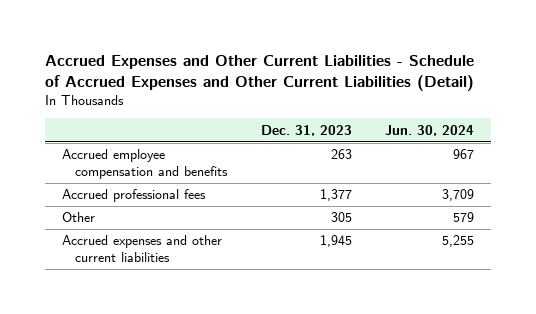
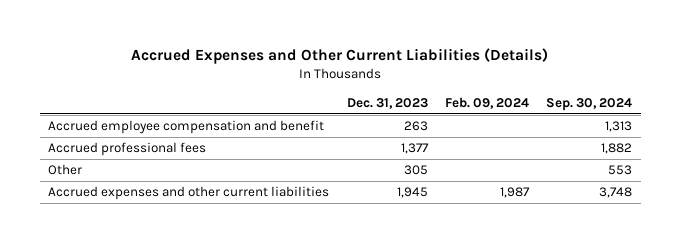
[45,55,475,91] Accrued Expenses and Other Current Liabilities - Schedule of Accrued Expenses and Other Current Liabilities (Detail) -> [131,48,549,65] Accrued Expenses and Other Current Liabilities (Details)
[385,124,475,136] Jun. 30, 2024 -> none
none -> [444,96,529,109] Feb. 09, 2024
none -> [546,97,633,111] Sep. 30, 2024
[62,149,228,180] Accrued employee compensation and benefits -> [48,120,325,135] Accrued employee compensation and benefit

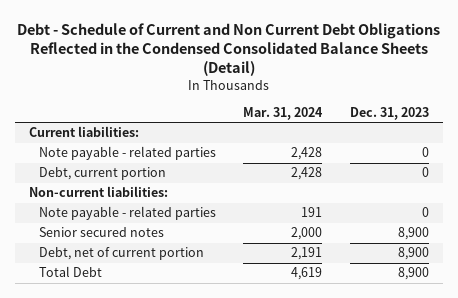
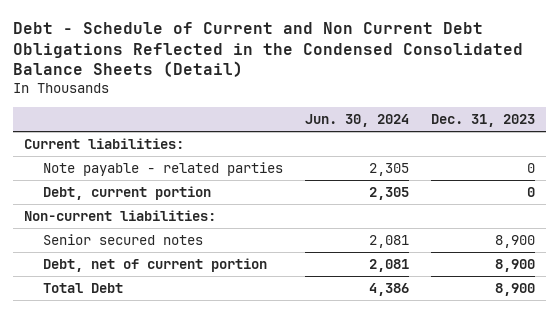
[243,106,324,120] Mar. 31, 2024 -> none
none -> [304,113,409,127] Jun. 30, 2024
[38,206,216,221] Note payable - related parties -> none

